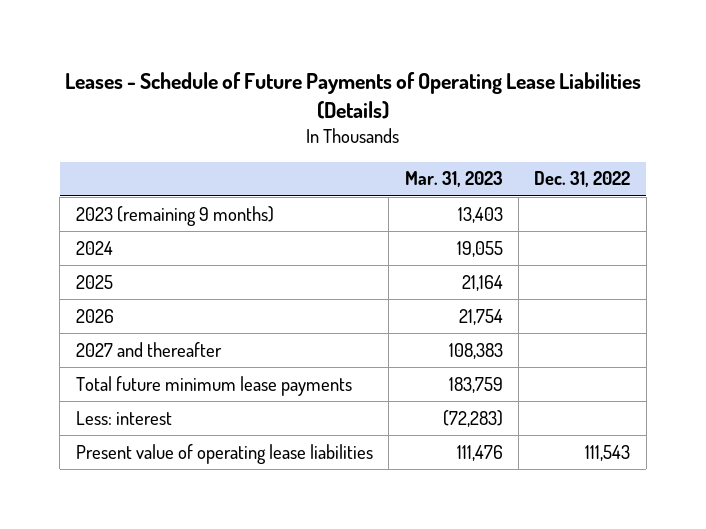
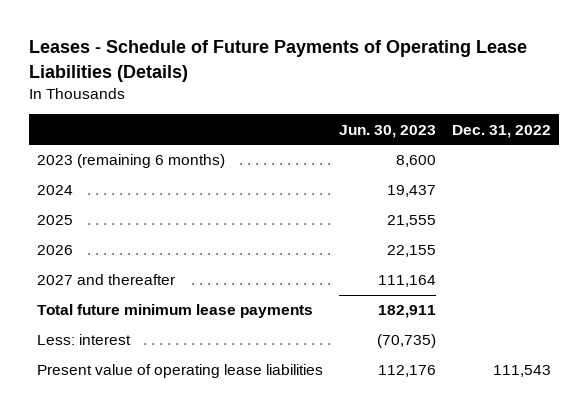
[404,171,503,188] Mar. 31, 2023 -> none
none -> [338,124,436,138] Jun. 30, 2023
[75,205,274,226] 2023 (remaining 9 months) -> [36,154,225,169] 2023 (remaining 6 months)

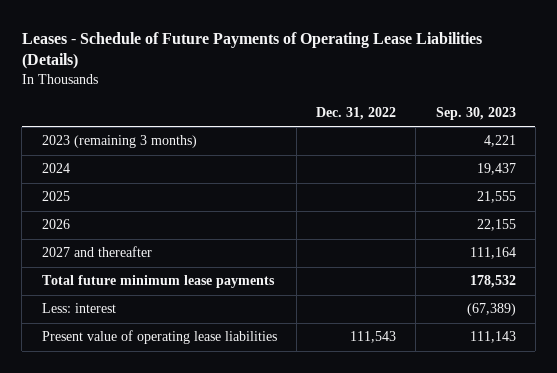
[338,124,436,138] Jun. 30, 2023 -> none
none -> [435,106,516,120] Sep. 30, 2023
[36,154,225,169] 2023 (remaining 6 months) -> [41,135,197,149] 2023 (remaining 3 months)

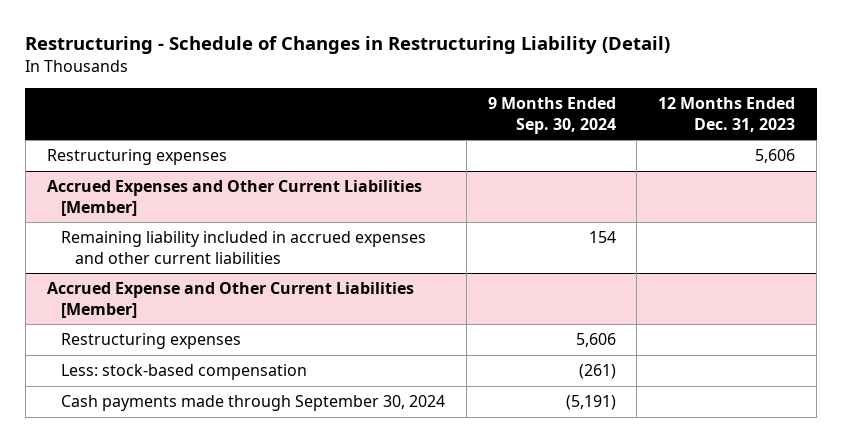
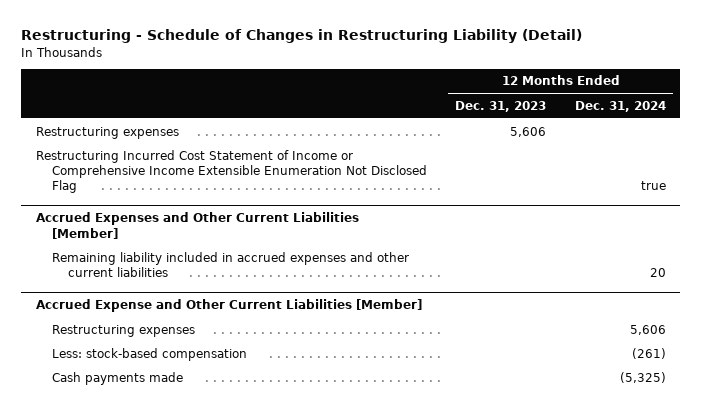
[487,97,616,134] 9 Months Ended Sep. 30, 2024 -> none
none -> [574,100,666,112] Dec. 31, 2024
none -> [35,149,427,194] Restructuring Incurred Cost Statement of Income or Comprehensive Income Extensible Enumeration Not Disclosed Flag
[60,395,445,412] Cash payments made through September 30, 2024 -> [51,371,183,385] Cash payments made

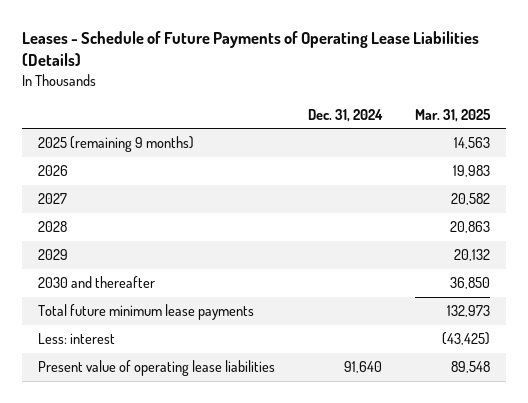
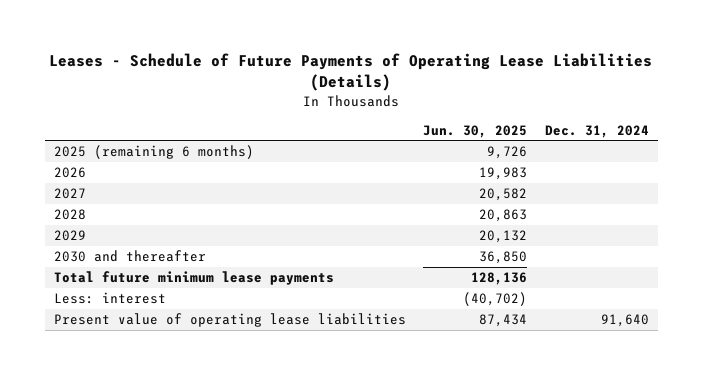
[415,108,492,122] Mar. 31, 2025 -> none
none -> [423,124,528,138] Jun. 30, 2025
[38,136,195,153] 2025 (remaining 9 months) -> [53,145,254,160] 2025 (remaining 6 months)

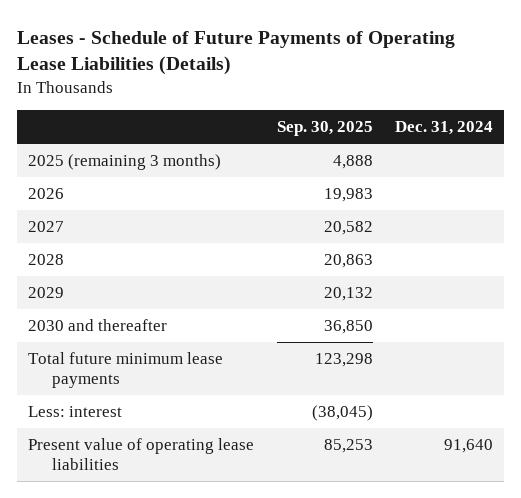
[423,124,528,138] Jun. 30, 2025 -> none
none -> [276,121,373,137] Sep. 30, 2025
[53,145,254,160] 2025 (remaining 6 months) -> [28,153,222,170] 2025 (remaining 3 months)

